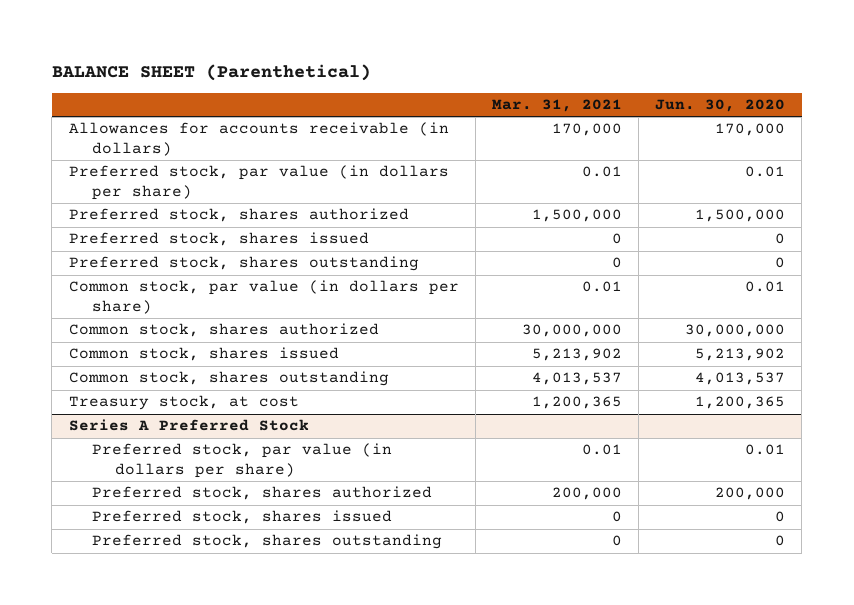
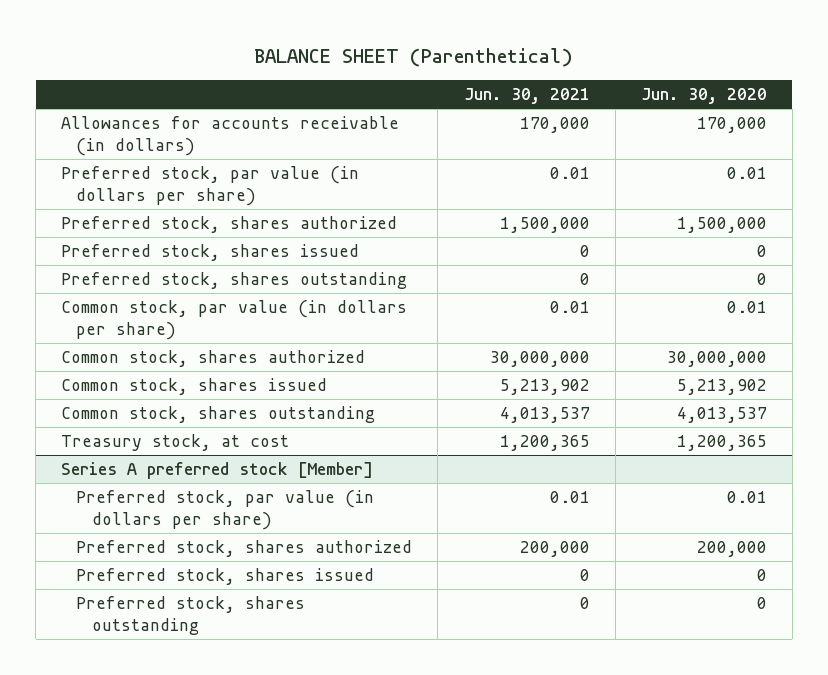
[491,99,622,113] Mar. 31, 2021 -> none
none -> [463,88,590,105] Jun. 30, 2021
[68,419,309,432] Series A Preferred Stock -> [61,461,374,479] Series A preferred stock [Member]

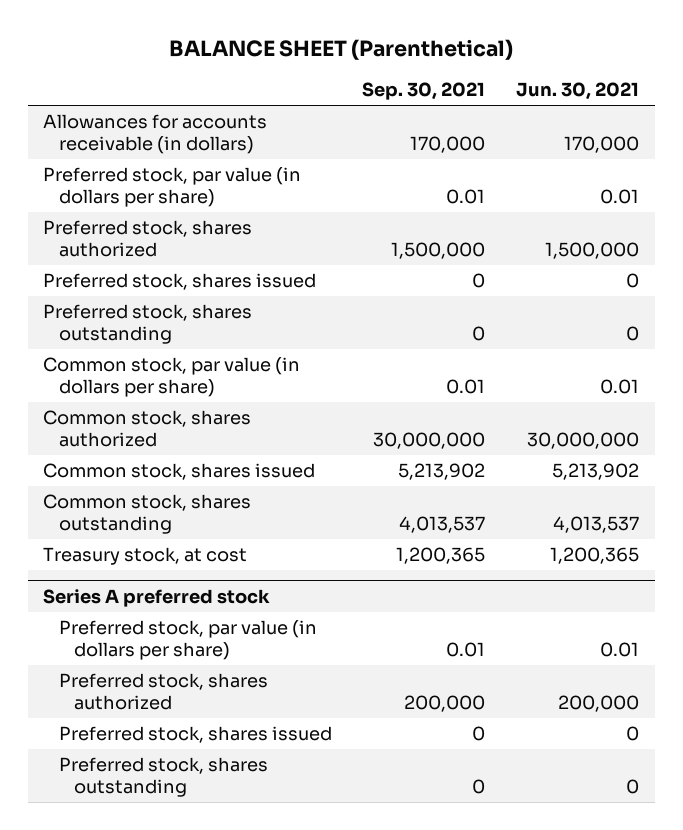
[640,88,767,105] Jun. 30, 2020 -> none
none -> [362,82,486,101] Sep. 30, 2021
[61,461,374,479] Series A preferred stock [Member] -> [43,588,271,607] Series A preferred stock

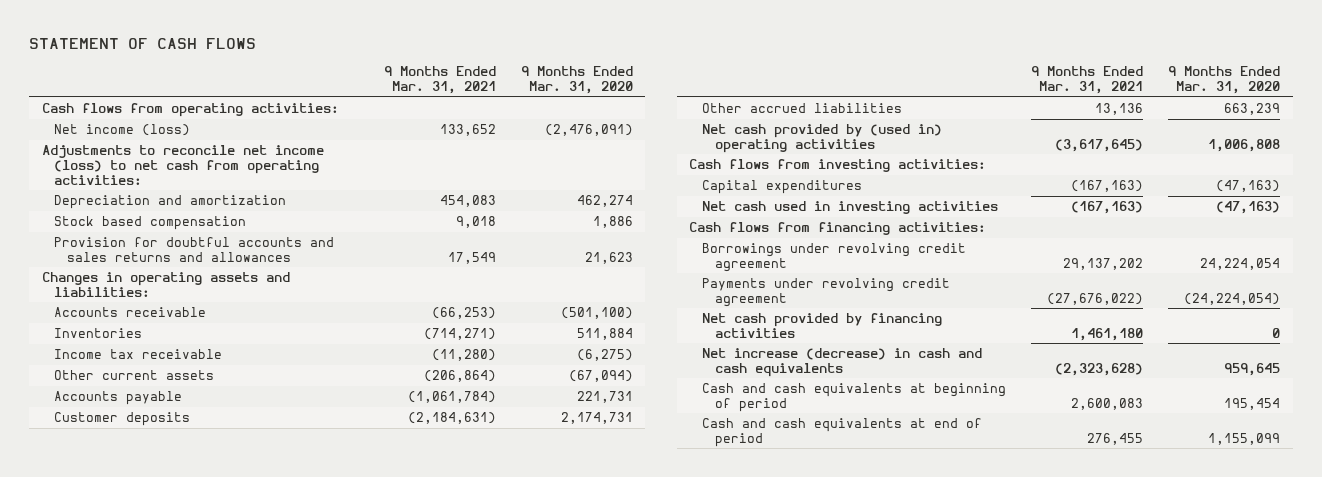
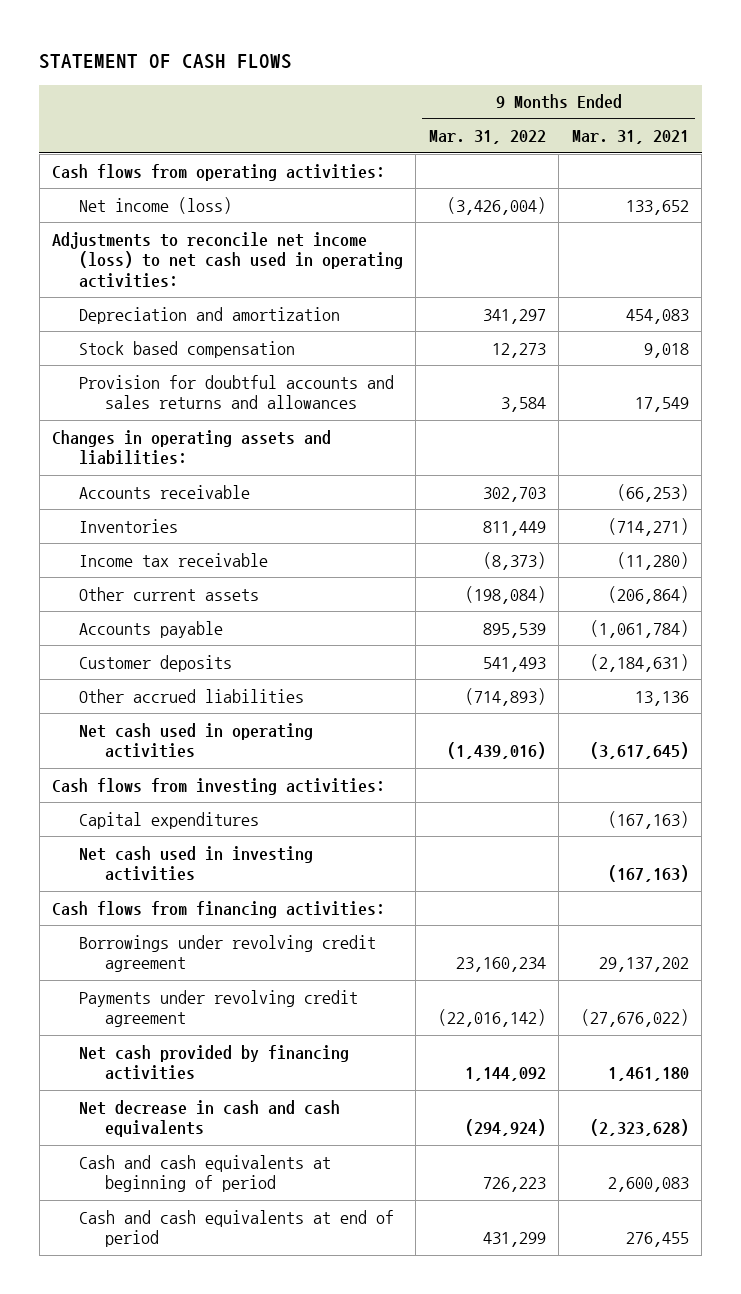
[520,66,633,95] 9 Months Ended Mar. 31, 2020 -> none
none -> [428,130,546,145] Mar. 31, 2022
[41,145,324,185] Adjustments to reconcile net income (loss) to net cash from operating activities: -> [52,231,403,288] Adjustments to reconcile net income (loss) to net cash used in operating activities:
[701,124,942,153] Net cash provided by (used in) operating activities -> [78,722,313,759] Net cash used in operating activities
[701,348,982,377] Net increase (decrease) in cash and cash equivalents -> [78,1099,340,1138] Net decrease in cash and cash equivalents

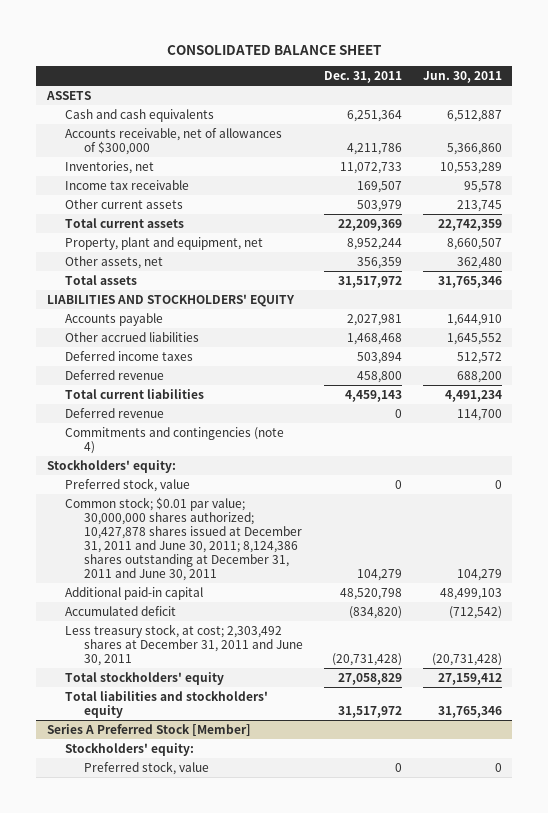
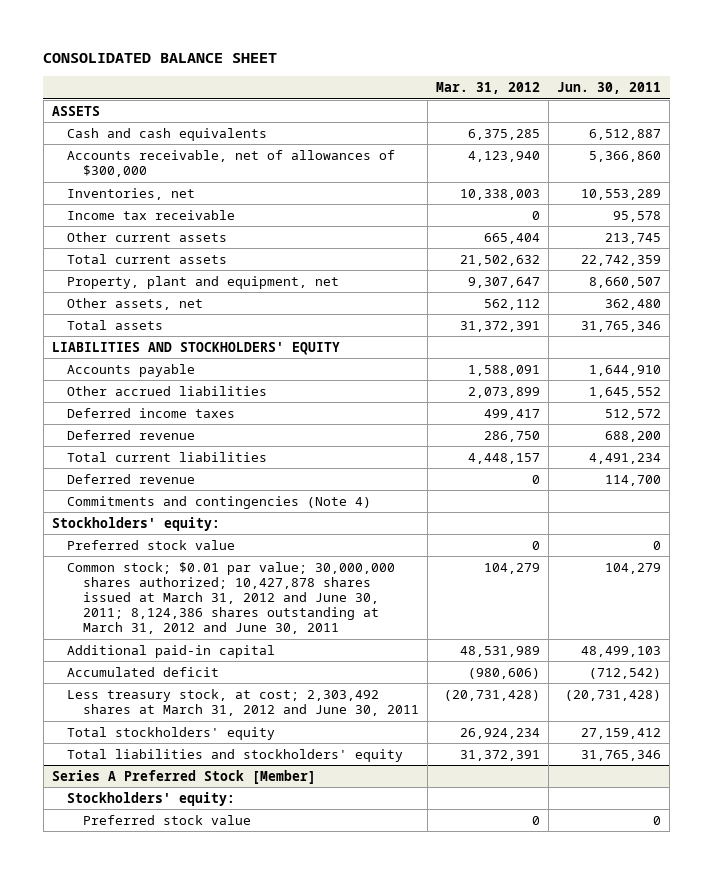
[323,71,402,84] Dec. 31, 2011 -> none
none -> [436,82,541,95] Mar. 31, 2012
[65,426,285,454] Commitments and contingencies (note 4) -> [67,495,372,509] Commitments and contingencies (Note 4)
[65,477,191,492] Preferred stock, value -> [67,539,236,550] Preferred stock value
[65,496,302,582] Common stock; $0.01 par value; 30,000,000 shares authorized; 10,427,878 shares issued at December 31, 2011 and June 30, 2011; 8,124,386 shares outstanding at December 31, 2011 and June 30, 2011 -> [67,561,396,635] Common stock; $0.01 par value; 30,000,000 shares authorized; 10,427,878 shares issued at March 31, 2012 and June 30, 2011; 8,124,386 shares outstanding at March 31, 2012 and June 30, 2011
[65,623,303,666] Less treasury stock, at cost; 2,303,492 shares at December 31, 2011 and June 30, 2011 -> [67,688,419,717] Less treasury stock, at cost; 2,303,492 shares at March 31, 2012 and June 30, 2011
[83,760,209,775] Preferred stock, value -> [82,814,251,825] Preferred stock value

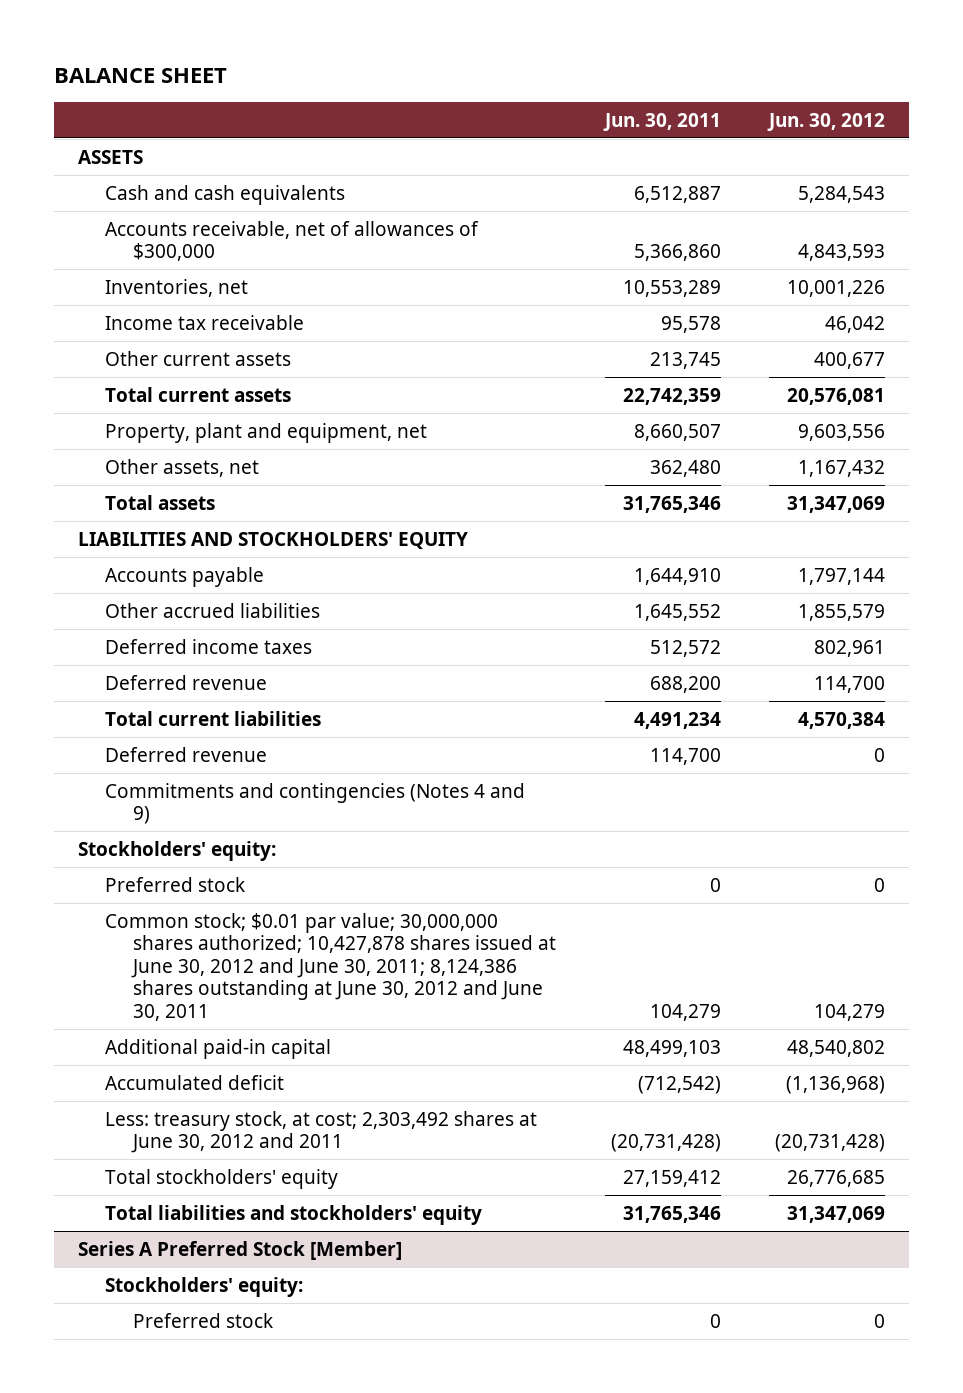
[43,53,278,64] CONSOLIDATED BALANCE SHEET -> [53,68,227,84] BALANCE SHEET
[436,82,541,95] Mar. 31, 2012 -> none
none -> [767,112,886,131] Jun. 30, 2012
[67,495,372,509] Commitments and contingencies (Note 4) -> [105,782,526,825] Commitments and contingencies (Notes 4 and 9)
[67,539,236,550] Preferred stock value -> [105,876,246,892] Preferred stock
[67,561,396,635] Common stock; $0.01 par value; 30,000,000 shares authorized; 10,427,878 shares issued at March 31, 2012 and June 30, 2011; 8,124,386 shares outstanding at March 31, 2012 and June 30, 2011 -> [105,912,557,1021] Common stock; $0.01 par value; 30,000,000 shares authorized; 10,427,878 shares issued at June 30, 2012 and June 30, 2011; 8,124,386 shares outstanding at June 30, 2012 and June 30, 2011
[67,688,419,717] Less treasury stock, at cost; 2,303,492 shares at March 31, 2012 and June 30, 2011 -> [105,1110,538,1154] Less: treasury stock, at cost; 2,303,492 shares at June 30, 2012 and 2011
[82,814,251,825] Preferred stock value -> [133,1312,274,1328] Preferred stock

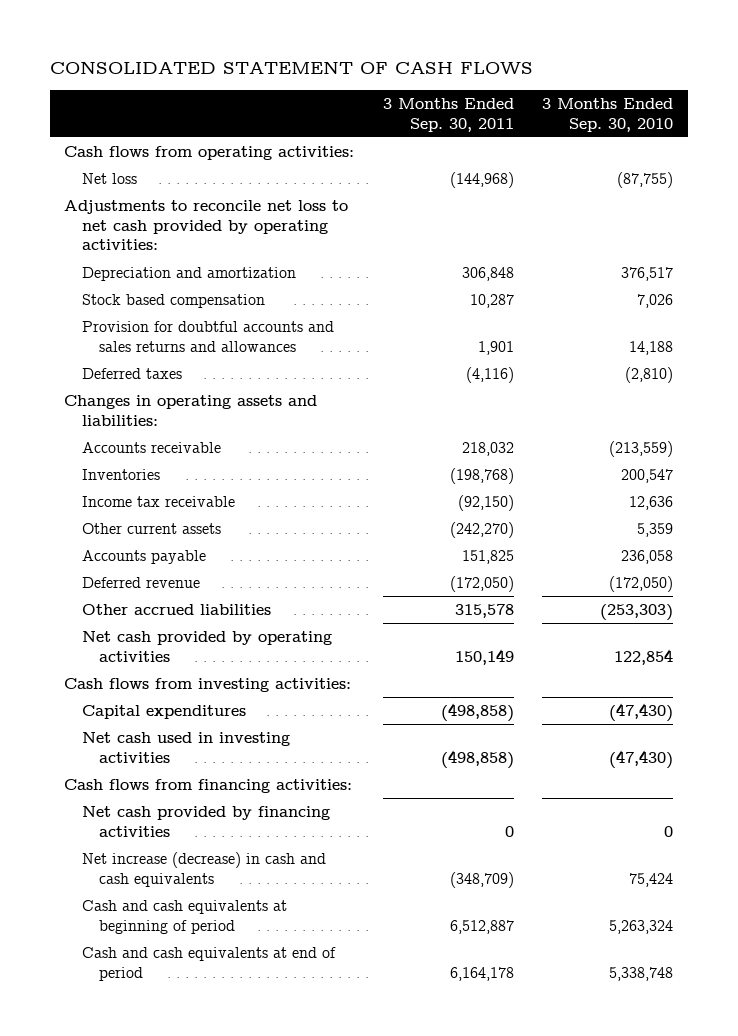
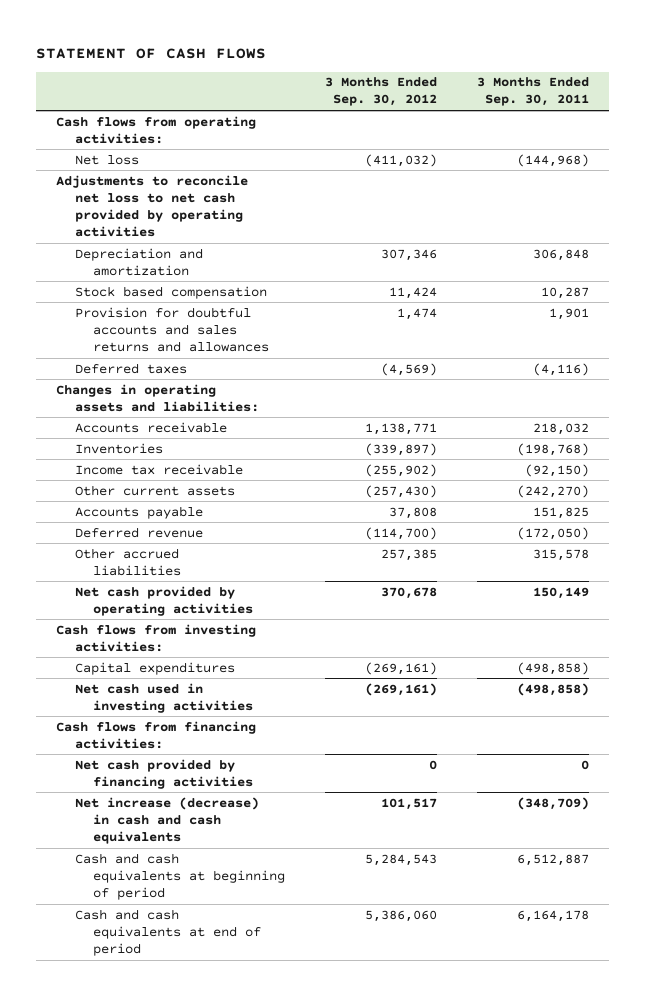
[50,61,534,75] CONSOLIDATED STATEMENT OF CASH FLOWS -> [36,47,267,59] STATEMENT OF CASH FLOWS
[542,98,674,132] 3 Months Ended Sep. 30, 2010 -> none
none -> [325,77,438,107] 3 Months Ended Sep. 30, 2012
[64,200,349,251] Adjustments to reconcile net loss to net cash provided by operating activities: -> [56,174,249,238] Adjustments to reconcile net loss to net cash provided by operating activities

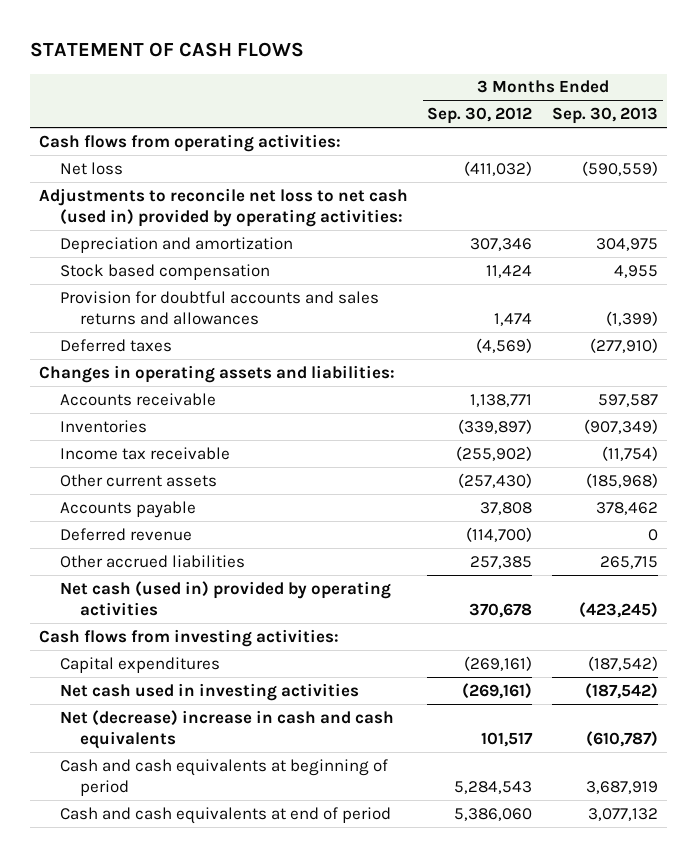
[477,77,590,107] 3 Months Ended Sep. 30, 2011 -> none
none -> [551,107,658,125] Sep. 30, 2013
[56,174,249,238] Adjustments to reconcile net loss to net cash provided by operating activities -> [39,187,409,227] Adjustments to reconcile net loss to net cash (used in) provided by operating activities:
[74,585,254,616] Net cash provided by operating activities -> [59,580,391,616] Net cash (used in) provided by operating activities
[56,720,257,749] Cash flows from financing activities: -> none
[74,758,254,789] Net cash provided by financing activities -> none
[74,796,259,845] Net increase (decrease) in cash and cash equivalents -> [59,709,394,749] Net (decrease) increase in cash and cash equivalents

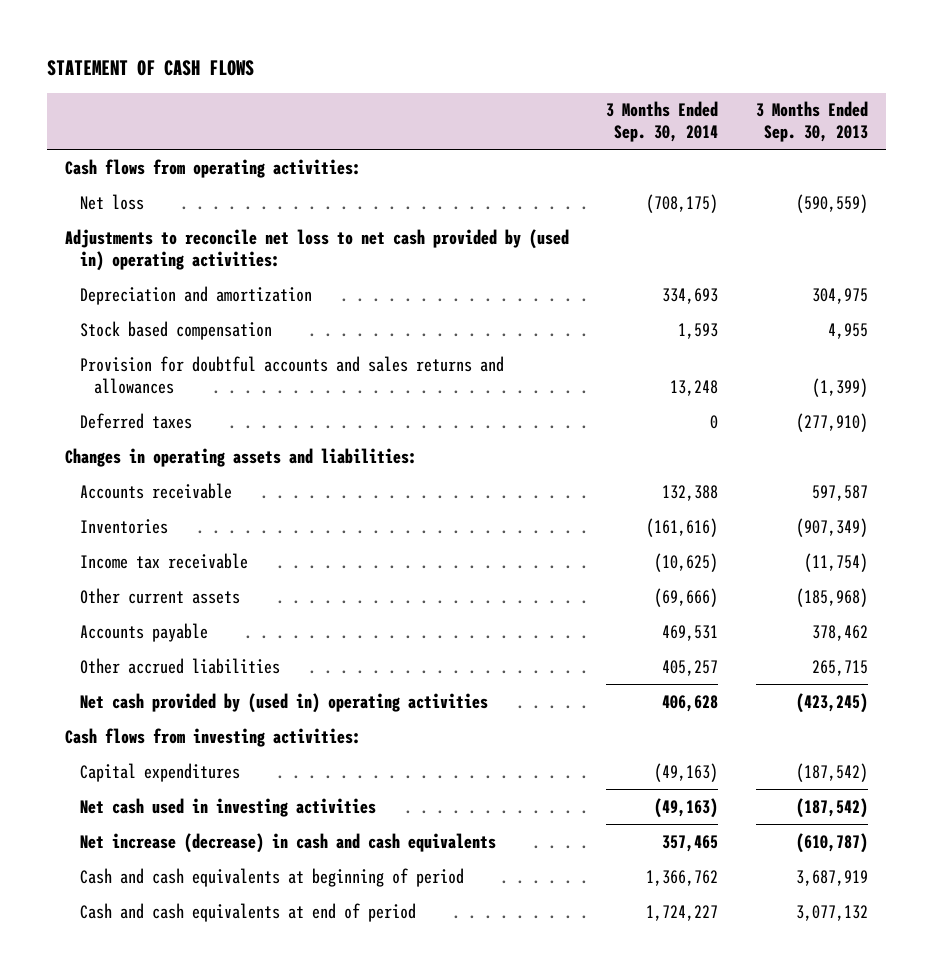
[427,107,533,125] Sep. 30, 2012 -> none
none -> [606,101,719,143] 3 Months Ended Sep. 30, 2014
[39,187,409,227] Adjustments to reconcile net loss to net cash (used in) provided by operating activities: -> [65,228,570,271] Adjustments to reconcile net loss to net cash provided by (used in) operating activities:
[59,527,192,541] Deferred revenue -> none
[59,580,391,616] Net cash (used in) provided by operating activities -> [79,692,488,713] Net cash provided by (used in) operating activities
[59,709,394,749] Net (decrease) increase in cash and cash equivalents -> [79,832,496,853] Net increase (decrease) in cash and cash equivalents

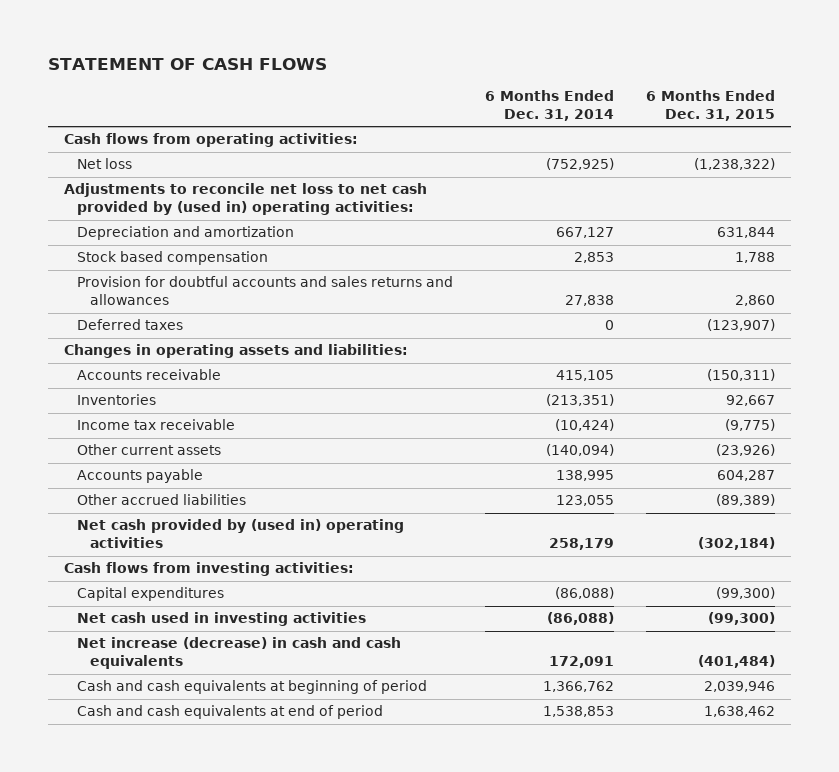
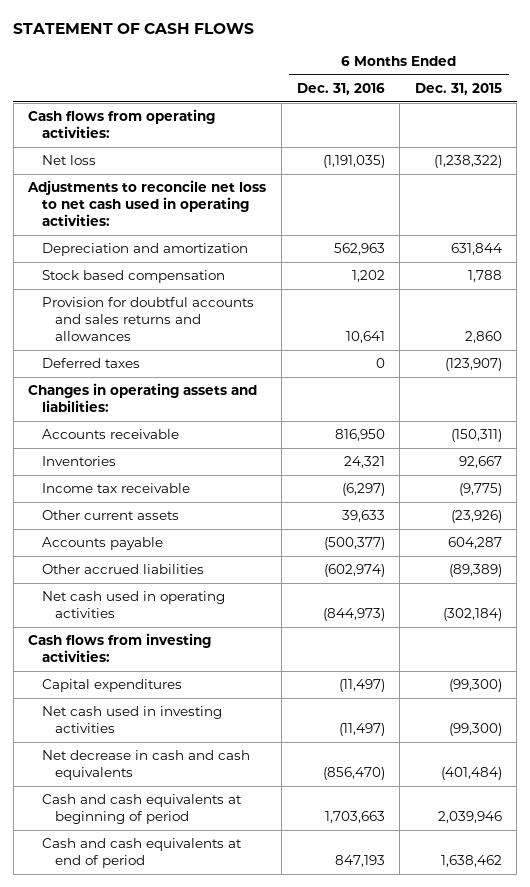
[485,90,615,122] 6 Months Ended Dec. 31, 2014 -> none
none -> [296,82,385,95] Dec. 31, 2016
[63,183,427,216] Adjustments to reconcile net loss to net cash provided by (used in) operating activities: -> [27,180,267,226] Adjustments to reconcile net loss to net cash used in operating activities:
[77,519,405,549] Net cash provided by (used in) operating activities -> [41,591,225,619] Net cash used in operating activities
[77,637,402,670] Net increase (decrease) in cash and cash equivalents -> [41,750,250,781] Net decrease in cash and cash equivalents

